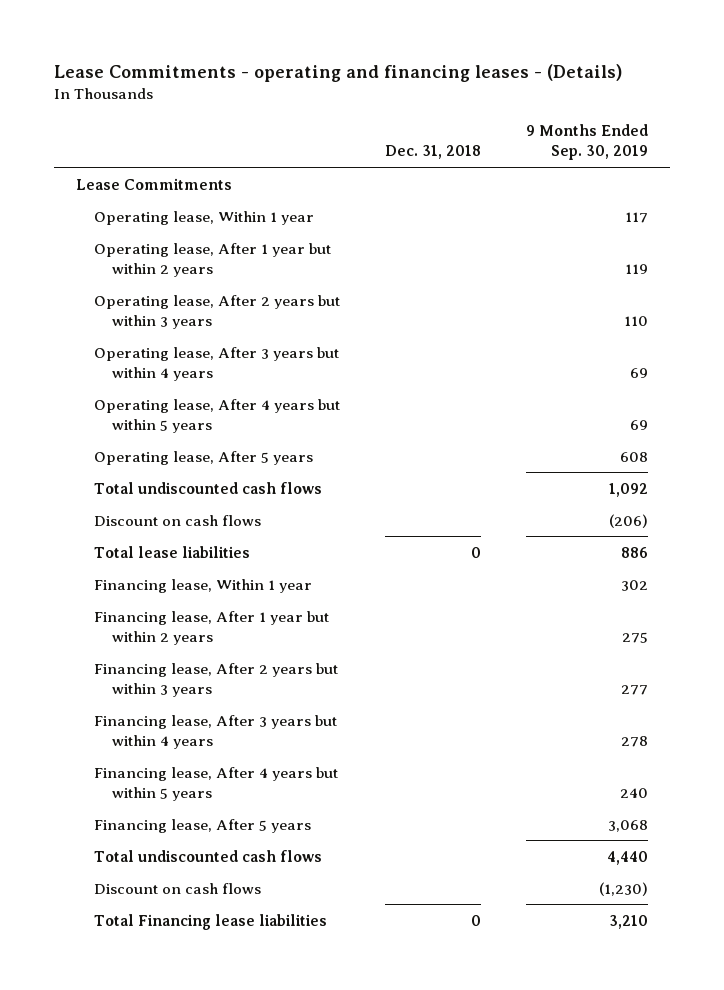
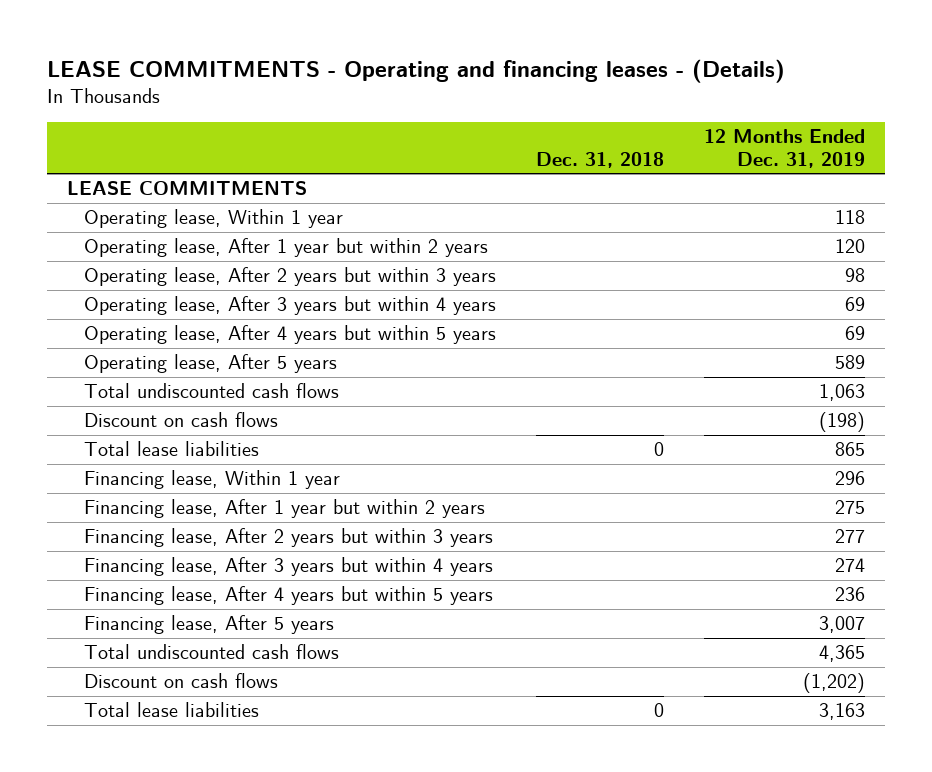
[54,64,623,83] Lease Commitments - operating and financing leases - (Details) -> [46,58,785,83] LEASE COMMITMENTS - Operating and financing leases - (Details)
[525,124,648,161] 9 Months Ended Sep. 30, 2019 -> none
none -> [704,129,866,168] 12 Months Ended Dec. 31, 2019
[76,177,233,190] Lease Commitments -> [66,181,307,196] LEASE COMMITMENTS
[94,913,328,930] Total Financing lease liabilities -> [83,702,259,718] Total lease liabilities

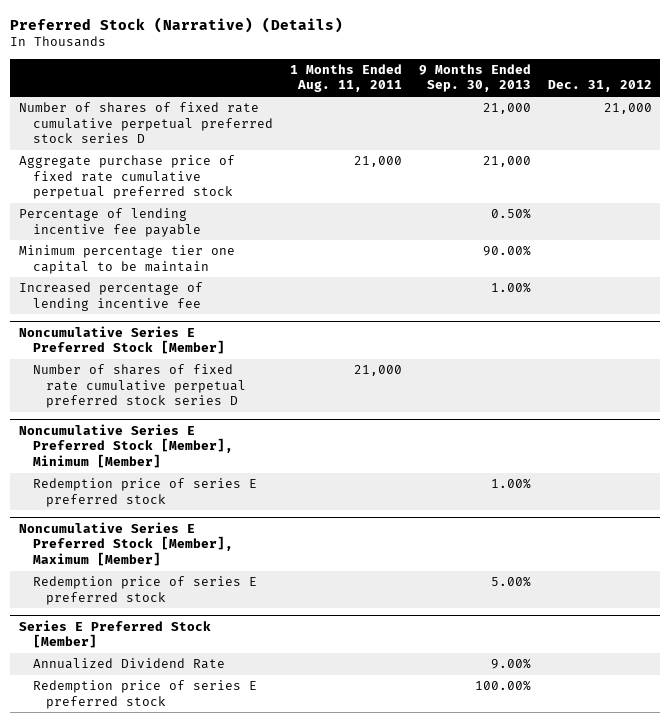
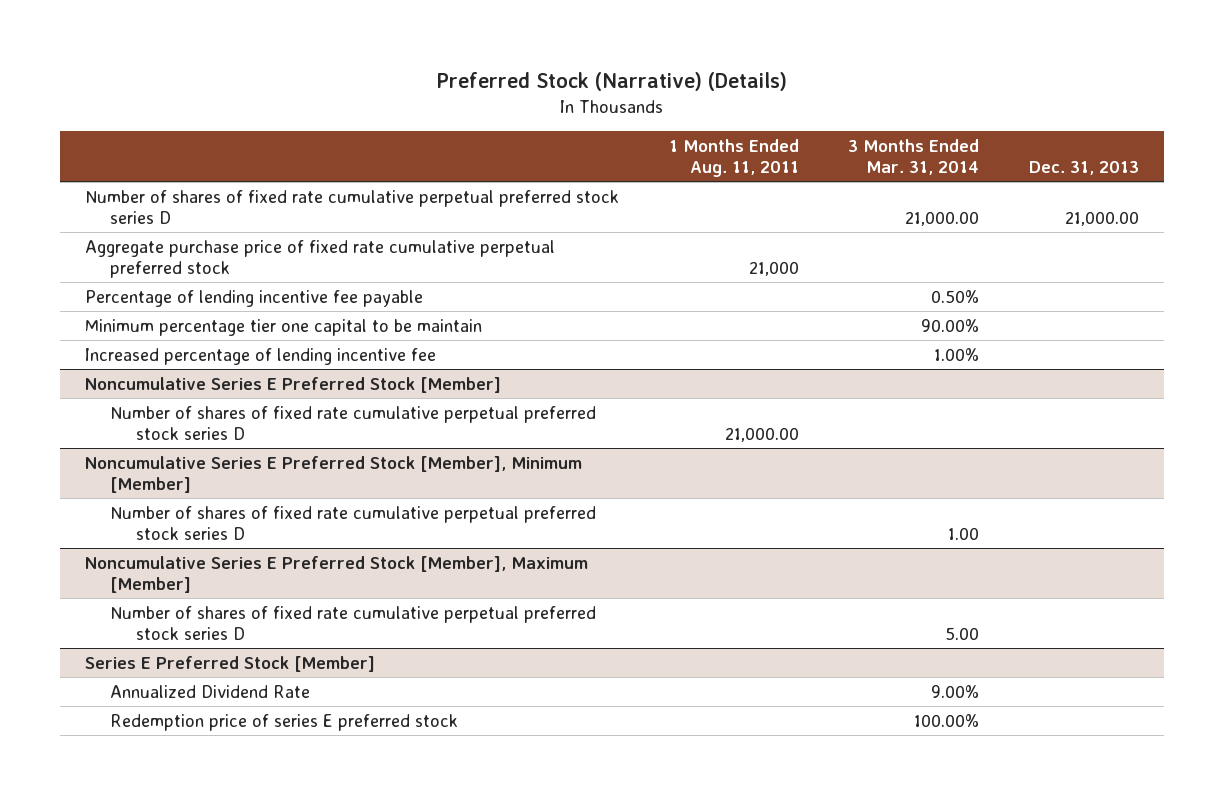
[418,63,531,93] 9 Months Ended Sep. 30, 2013 -> none
[547,80,652,93] Dec. 31, 2012 -> none
none -> [848,138,980,175] 3 Months Ended Mar. 31, 2014
none -> [1029,160,1140,175] Dec. 31, 2013
[353,365,402,377] 21,000 -> [724,426,799,442] 21,000.00
[32,478,257,507] Redemption price of series E preferred stock -> none
none -> [110,505,597,540] Number of shares of fixed rate cumulative perpetual preferred stock series D
[32,576,257,605] Redemption price of series E preferred stock -> none
none -> [110,605,597,640] Number of shares of fixed rate cumulative perpetual preferred stock series D

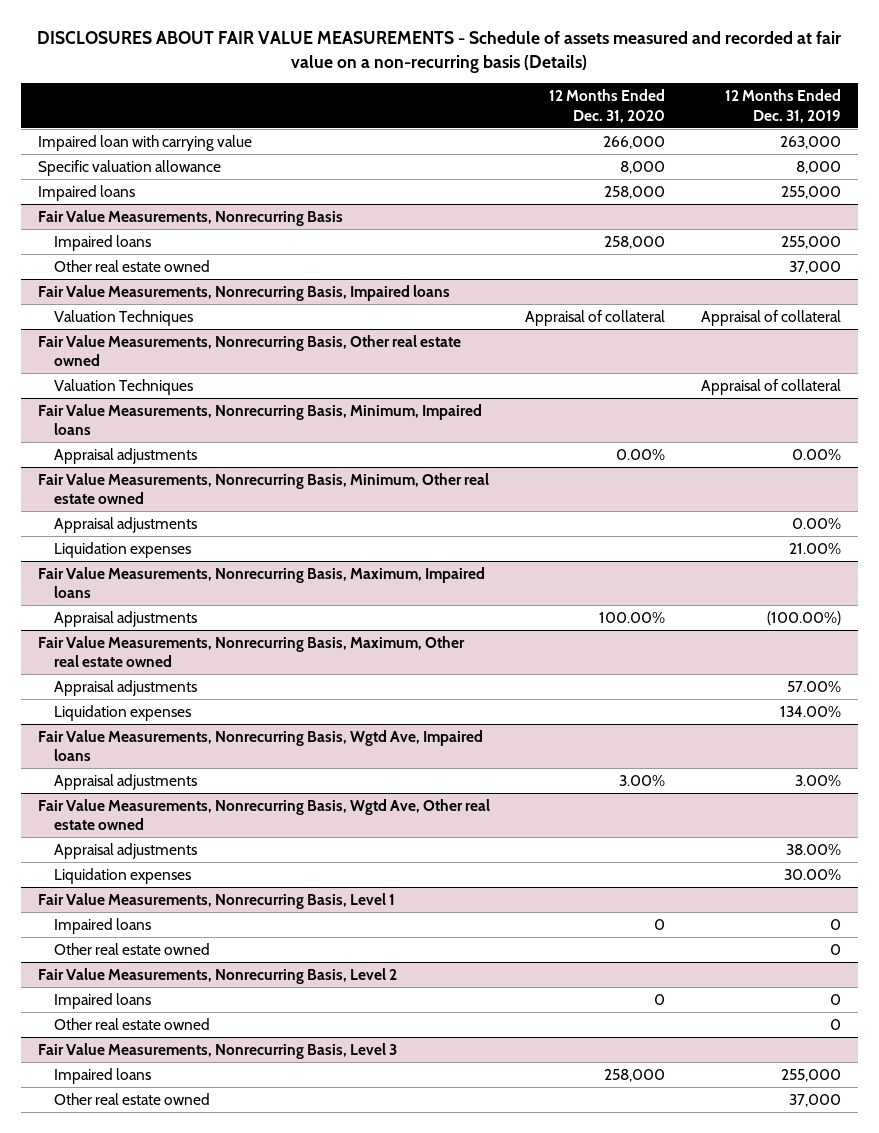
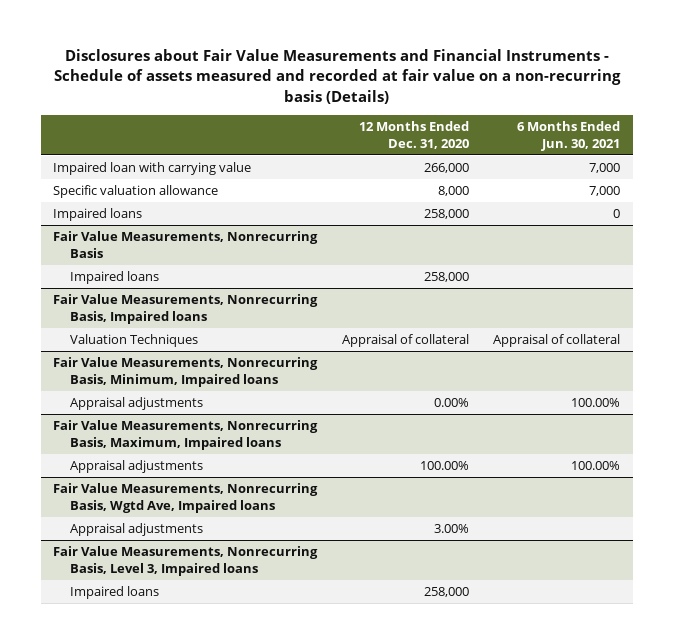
[37,31,842,73] DISCLOSURES ABOUT FAIR VALUE MEASUREMENTS - Schedule of assets measured and recorded at fair value on a non-recurring basis (Details) -> [53,48,621,104] Disclosures about Fair Value Measurements and Financial Instruments - Schedule of assets measured and recorded at fair value on a non-recurring basis (Details)
[724,88,841,123] 12 Months Ended Dec. 31, 2019 -> none
none -> [517,121,621,151] 6 Months Ended Jun. 30, 2021
[54,259,211,272] Other real estate owned -> none
[38,334,462,367] Fair Value Measurements, Nonrecurring Basis, Other real estate owned -> none
[54,378,194,395] Valuation Techniques -> none
[38,472,490,505] Fair Value Measurements, Nonrecurring Basis, Minimum, Other real estate owned -> none
[54,516,198,533] Appraisal adjustments -> none
[54,541,192,558] Liquidation expenses -> none
[38,635,466,668] Fair Value Measurements, Nonrecurring Basis, Maximum, Other real estate owned -> none
[54,679,198,696] Appraisal adjustments -> none
[54,704,192,721] Liquidation expenses -> none
[38,798,491,831] Fair Value Measurements, Nonrecurring Basis, Wgtd Ave, Other real estate owned -> none
[54,842,198,859] Appraisal adjustments -> none
[54,867,192,884] Liquidation expenses -> none
[38,892,396,909] Fair Value Measurements, Nonrecurring Basis, Level 1 -> none
[54,917,152,934] Impaired loans -> none
[54,942,211,955] Other real estate owned -> none
[38,967,398,984] Fair Value Measurements, Nonrecurring Basis, Level 2 -> none
[54,992,152,1009] Impaired loans -> none
[54,1017,211,1030] Other real estate owned -> none
[38,1042,398,1059] Fair Value Measurements, Nonrecurring Basis, Level 3 -> [52,546,318,576] Fair Value Measurements, Nonrecurring Basis, Level 3, Impaired loans
[54,1092,211,1105] Other real estate owned -> none

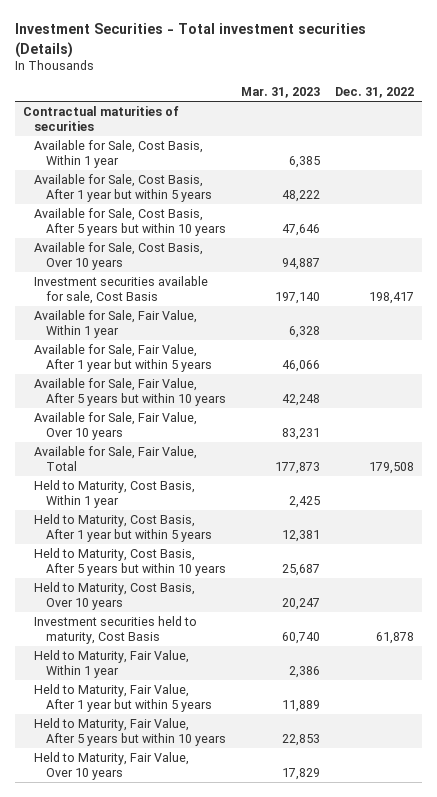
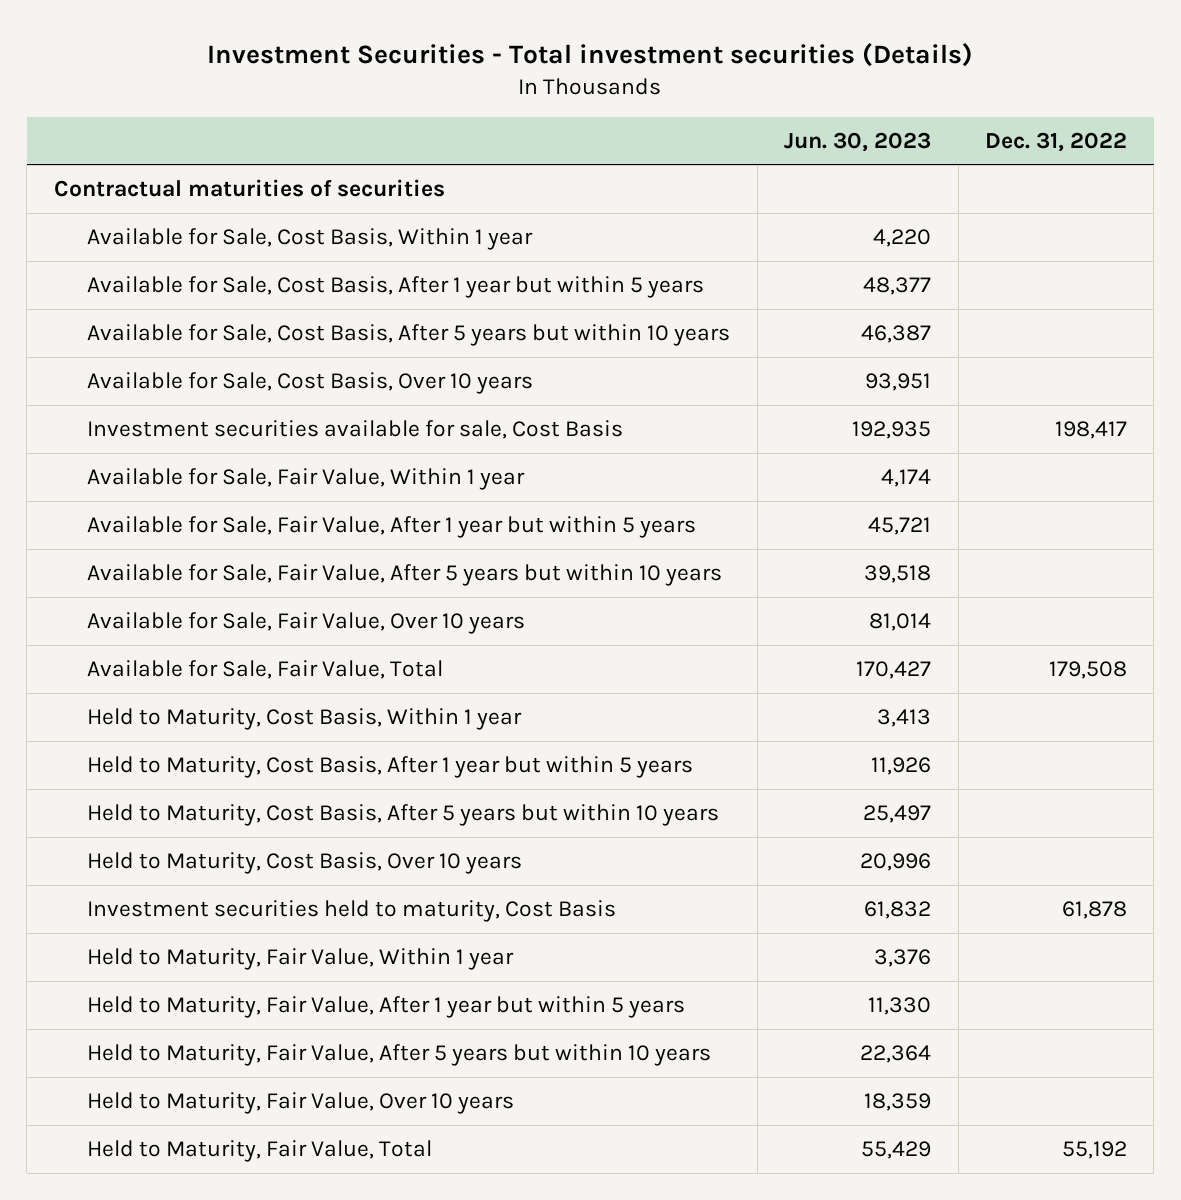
[240,87,320,99] Mar. 31, 2023 -> none
none -> [784,131,932,152] Jun. 30, 2023
none -> [87,1139,433,1162] Held to Maturity, Fair Value, Total

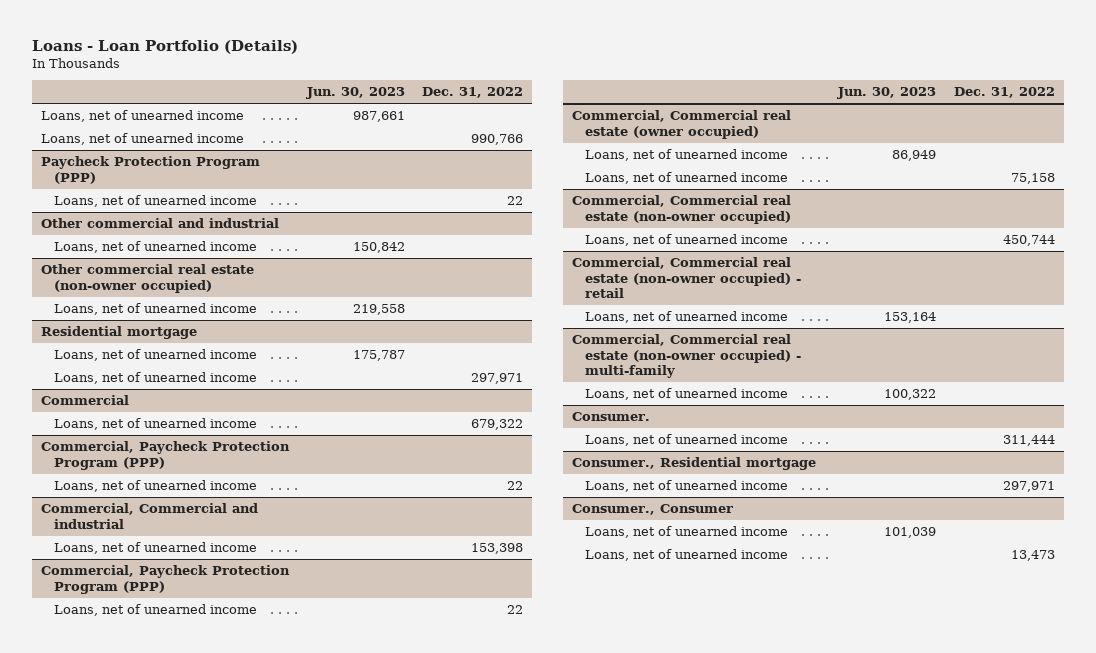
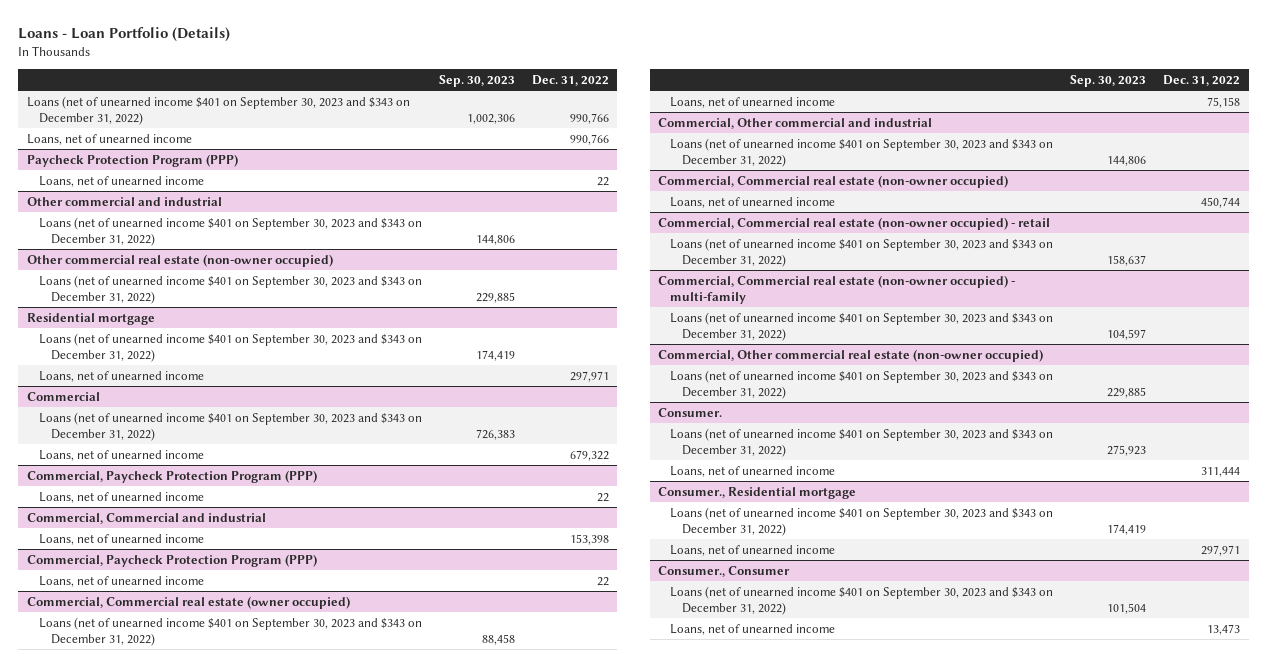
[305,87,405,100] Jun. 30, 2023 -> none
none -> [438,74,515,87] Sep. 30, 2023
[40,110,244,123] Loans, net of unearned income -> none
none -> [26,95,410,125] Loans (net of unearned income $401 on September 30, 2023 and $343 on December 31, 2022)
[53,241,257,254] Loans, net of unearned income -> none
none -> [38,216,422,246] Loans (net of unearned income $401 on September 30, 2023 and $343 on December 31, 2022)
[53,303,257,316] Loans, net of unearned income -> none
none -> [38,274,422,304] Loans (net of unearned income $401 on September 30, 2023 and $343 on December 31, 2022)
[53,349,257,362] Loans, net of unearned income -> none
none -> [38,332,422,362] Loans (net of unearned income $401 on September 30, 2023 and $343 on December 31, 2022)
none -> [38,411,422,441] Loans (net of unearned income $401 on September 30, 2023 and $343 on December 31, 2022)
[585,149,789,162] Loans, net of unearned income -> none
none -> [38,616,422,646] Loans (net of unearned income $401 on September 30, 2023 and $343 on December 31, 2022)
none -> [658,117,933,129] Commercial, Other commercial and industrial
none -> [670,137,1054,167] Loans (net of unearned income $401 on September 30, 2023 and $343 on December 31, 2022)
[585,311,789,324] Loans, net of unearned income -> none
none -> [670,237,1054,267] Loans (net of unearned income $401 on September 30, 2023 and $343 on December 31, 2022)
[585,388,789,401] Loans, net of unearned income -> none
none -> [670,311,1054,341] Loans (net of unearned income $401 on September 30, 2023 and $343 on December 31, 2022)
none -> [658,348,1044,362] Commercial, Other commercial real estate (non-owner occupied)
none -> [670,369,1054,399] Loans (net of unearned income $401 on September 30, 2023 and $343 on December 31, 2022)
none -> [670,427,1054,457] Loans (net of unearned income $401 on September 30, 2023 and $343 on December 31, 2022)
none -> [670,506,1054,536] Loans (net of unearned income $401 on September 30, 2023 and $343 on December 31, 2022)
[585,526,789,539] Loans, net of unearned income -> none
none -> [670,585,1054,615] Loans (net of unearned income $401 on September 30, 2023 and $343 on December 31, 2022)

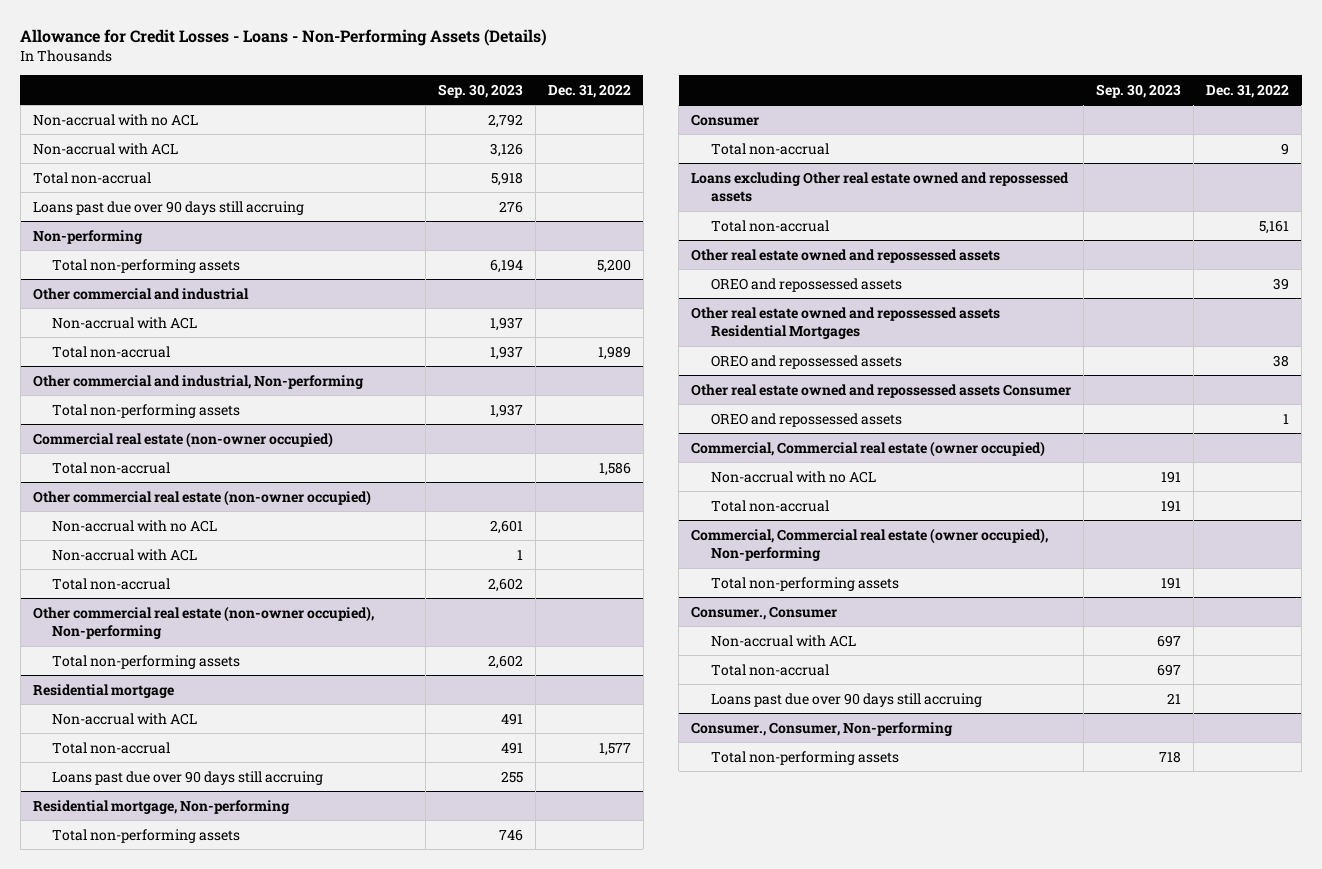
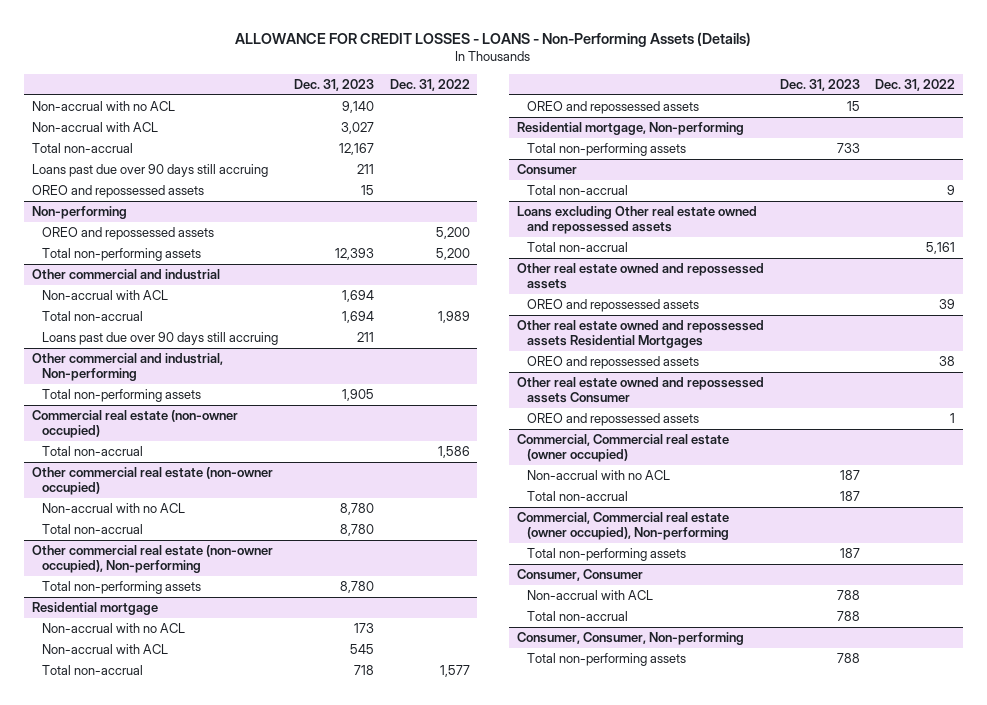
[20,29,548,47] Allowance for Credit Losses - Loans - Non-Performing Assets (Details) -> [235,31,752,47] ALLOWANCE FOR CREDIT LOSSES - LOANS - Non-Performing Assets (Details)
[437,83,523,98] Sep. 30, 2023 -> none
none -> [294,79,375,92] Dec. 31, 2023
none -> [31,185,204,199] OREO and repossessed assets
none -> [41,227,214,241] OREO and repossessed assets
none -> [41,332,278,346] Loans past due over 90 days still accruing
[52,548,198,561] Non-accrual with ACL -> none
none -> [41,623,185,634] Non-accrual with no ACL
[52,770,324,785] Loans past due over 90 days still accruing -> none
none -> [527,101,700,115] OREO and repossessed assets
[691,605,838,620] Consumer., Consumer -> [517,569,644,582] Consumer, Consumer
[710,692,982,707] Loans past due over 90 days still accruing -> none
[691,721,954,736] Consumer., Consumer, Non-performing -> [517,632,745,646] Consumer, Consumer, Non-performing

